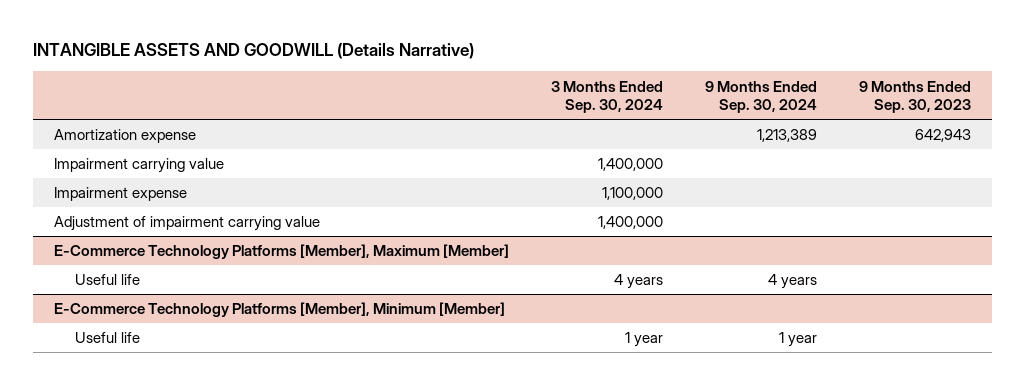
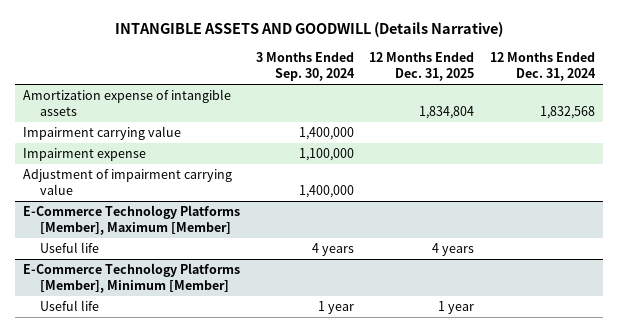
[704,80,817,114] 9 Months Ended Sep. 30, 2024 -> none
[858,80,971,114] 9 Months Ended Sep. 30, 2023 -> none
none -> [369,52,475,82] 12 Months Ended Dec. 31, 2025
none -> [490,52,597,82] 12 Months Ended Dec. 31, 2024
[54,129,197,144] Amortization expense -> [22,89,231,117] Amortization expense of intangible assets

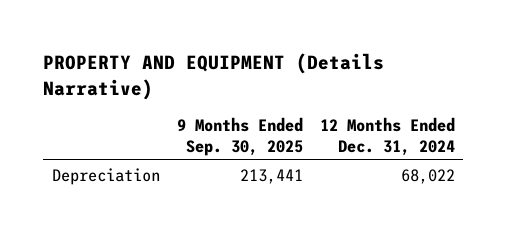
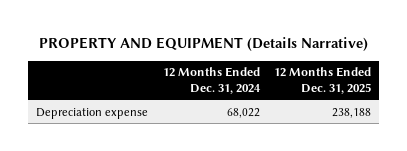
[176,117,303,156] 9 Months Ended Sep. 30, 2025 -> none
none -> [274,67,372,94] 12 Months Ended Dec. 31, 2025
[51,167,160,185] Depreciation -> [35,107,148,119] Depreciation expense

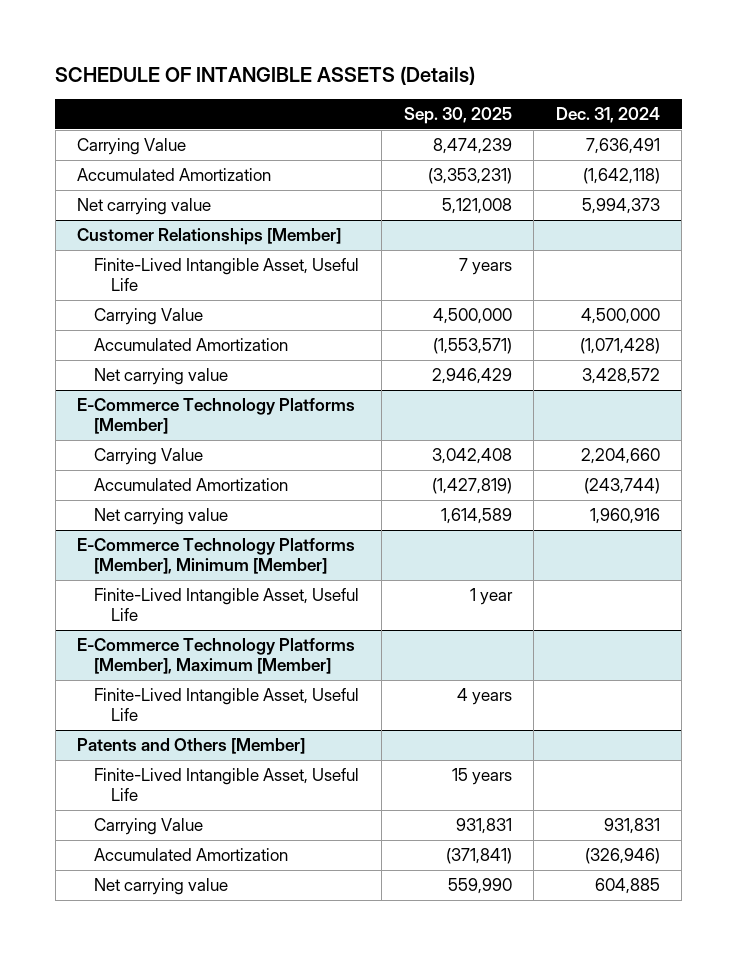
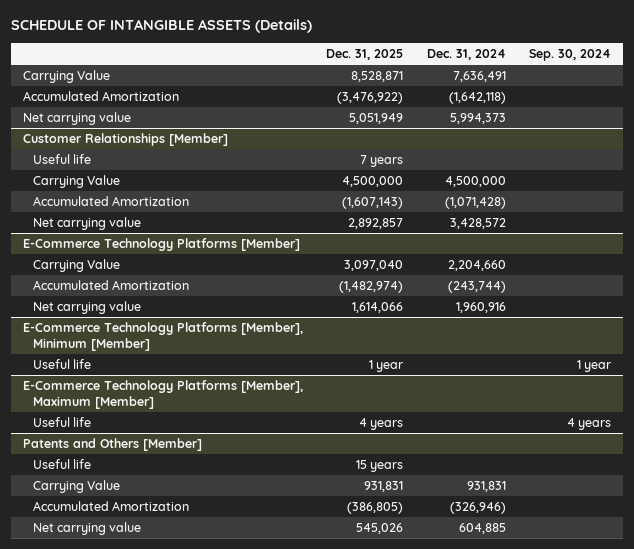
[403,107,512,125] Sep. 30, 2025 -> none
none -> [326,49,404,61] Dec. 31, 2025
none -> [529,49,612,62] Sep. 30, 2024
[94,258,360,292] Finite-Lived Intangible Asset, Useful Life -> [33,154,92,165] Useful life
[94,588,360,622] Finite-Lived Intangible Asset, Useful Life -> [33,359,92,370] Useful life
[94,688,360,722] Finite-Lived Intangible Asset, Useful Life -> [33,417,92,428] Useful life
[94,768,360,802] Finite-Lived Intangible Asset, Useful Life -> [33,459,92,470] Useful life

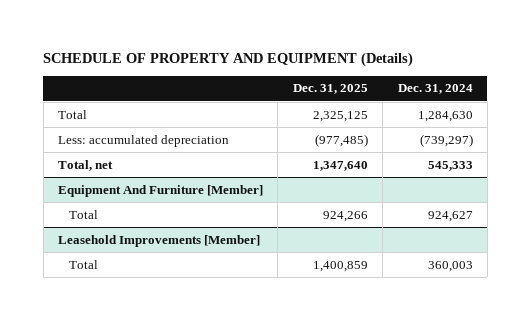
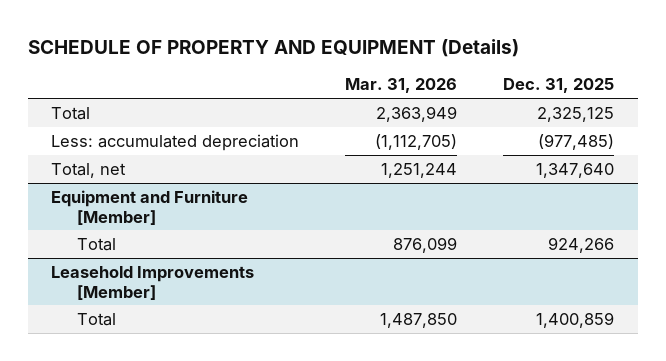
[397,84,473,95] Dec. 31, 2024 -> none
none -> [345,78,458,94] Mar. 31, 2026
[57,184,263,197] Equipment And Furniture [Member] -> [51,189,249,225] Equipment and Furniture [Member]

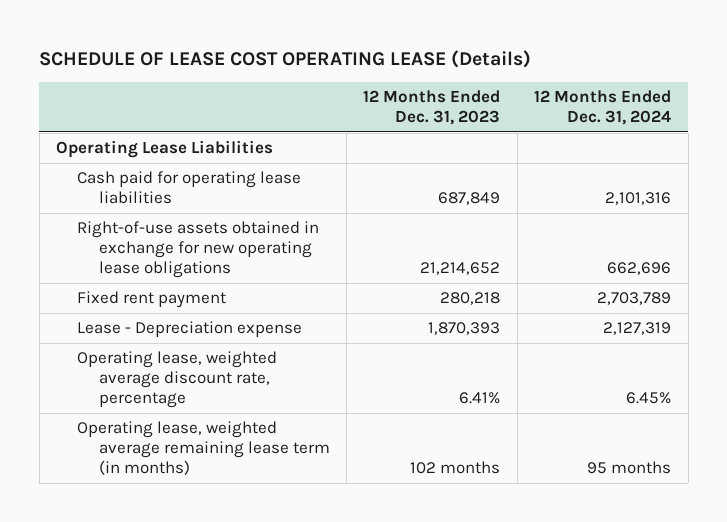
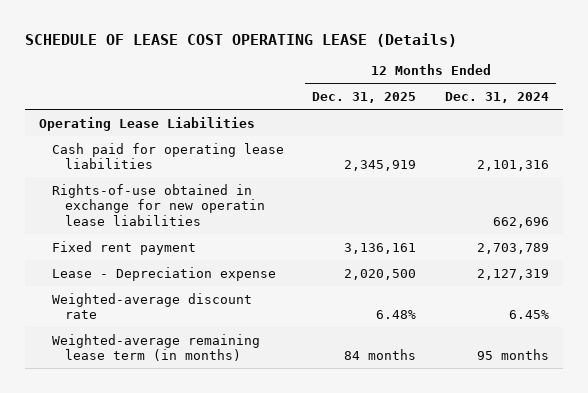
[363,90,501,126] 12 Months Ended Dec. 31, 2023 -> none
none -> [312,91,417,103] Dec. 31, 2025
[77,221,320,278] Right-of-use assets obtained in exchange for new operating lease obligations -> [51,183,265,226] Rights-of-use obtained in exchange for new operatin lease liabilities
[77,351,278,408] Operating lease, weighted average discount rate, percentage -> [51,292,252,320] Weighted-average discount rate
[77,421,330,475] Operating lease, weighted average remaining lease term (in months) -> [51,333,260,362] Weighted-average remaining lease term (in months)

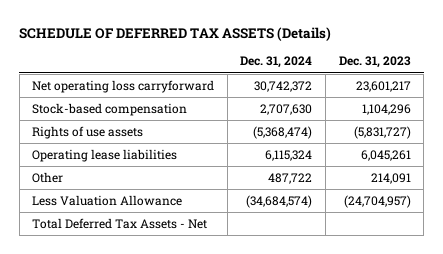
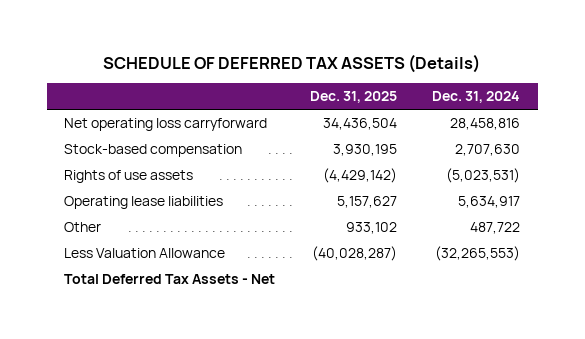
[338,56,411,69] Dec. 31, 2023 -> none
none -> [310,91,398,104] Dec. 31, 2025
[254,80,313,92] 30,742,372 -> [450,118,521,131] 28,458,816
[253,125,313,139] (5,368,474) -> [446,168,521,184] (5,023,531)
[265,149,313,161] 6,115,324 -> [458,196,521,209] 5,634,917
[246,194,313,208] (34,684,574) -> [435,246,521,262] (32,265,553)

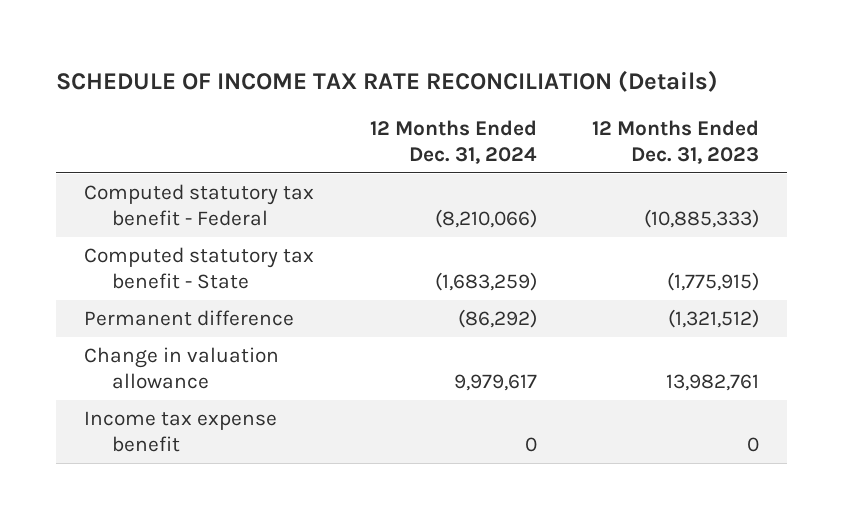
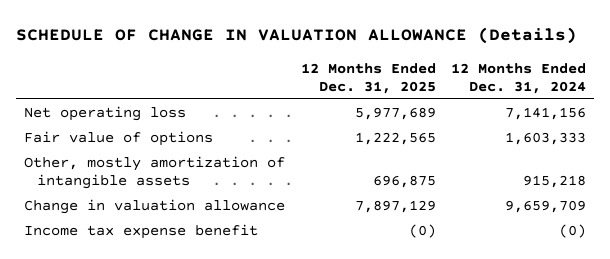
[56,69,719,92] SCHEDULE OF INCOME TAX RATE RECONCILIATION (Details) -> [16,27,578,45] SCHEDULE OF CHANGE IN VALUATION ALLOWANCE (Details)
[592,119,760,164] 12 Months Ended Dec. 31, 2023 -> none
none -> [300,62,436,94] 12 Months Ended Dec. 31, 2025
[84,184,315,227] Computed statutory tax benefit - Federal -> none
[84,247,315,290] Computed statutory tax benefit - State -> none
[84,310,295,327] Permanent difference -> none
none -> [23,106,186,122] Net operating loss
none -> [23,131,213,147] Fair value of options
none -> [23,156,285,190] Other, mostly amortization of intangible assets
[453,374,537,392] 9,979,617 -> [505,200,587,214] 9,659,709
[524,437,537,453] 0 -> [559,224,587,239] (0)

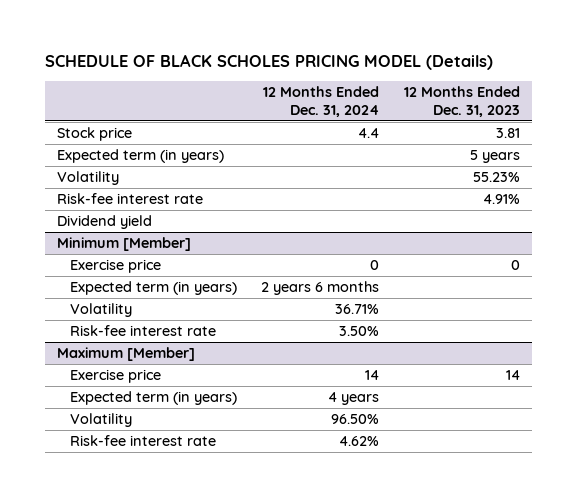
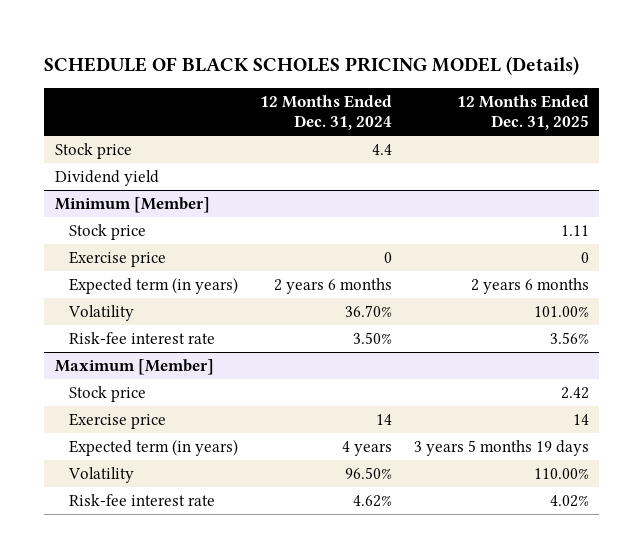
[404,86,521,118] 12 Months Ended Dec. 31, 2023 -> none
none -> [456,94,589,131] 12 Months Ended Dec. 31, 2025
[56,149,224,164] Expected term (in years) -> none
[56,171,119,186] Volatility -> none
[56,193,203,205] Risk-fee interest rate -> none
none -> [69,224,147,241] Stock price
[335,304,380,315] 36.71% -> [345,305,393,318] 36.70%
none -> [69,386,147,403] Stock price

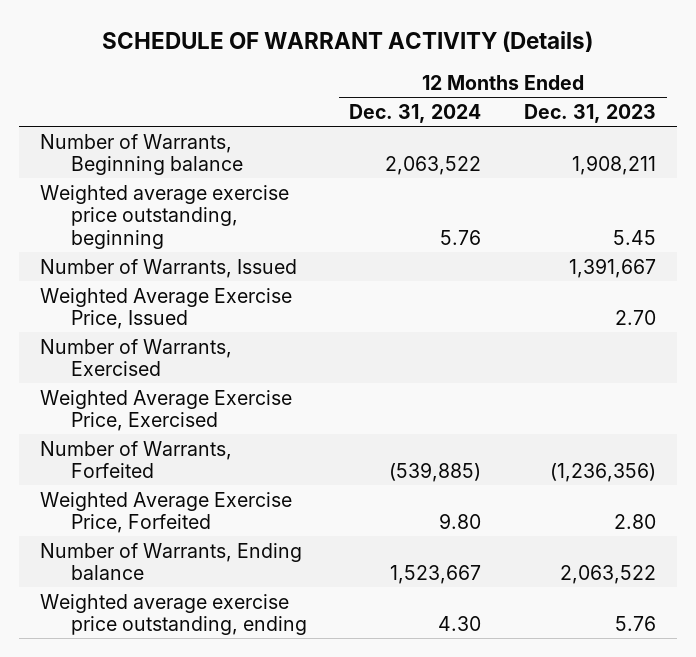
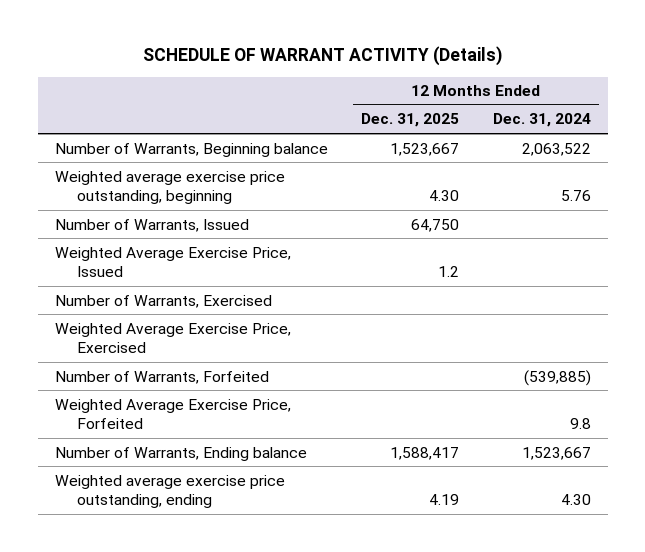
[523,103,656,123] Dec. 31, 2023 -> none
none -> [361,113,460,128] Dec. 31, 2025
[439,513,482,530] 9.80 -> [569,418,591,430] 9.8

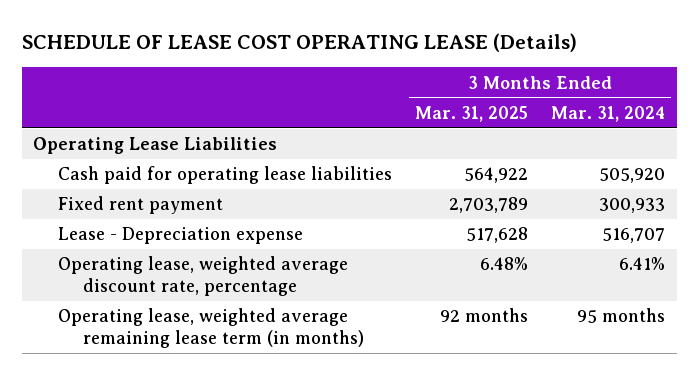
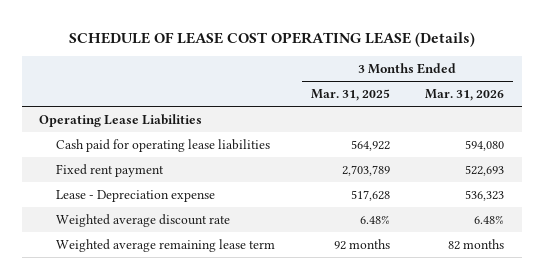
[551,105,666,122] Mar. 31, 2024 -> none
none -> [425,89,505,102] Mar. 31, 2026
[58,256,349,297] Operating lease, weighted average discount rate, percentage -> [56,213,231,227] Weighted average discount rate
[58,308,364,349] Operating lease, weighted average remaining lease term (in months) -> [56,238,276,252] Weighted average remaining lease term

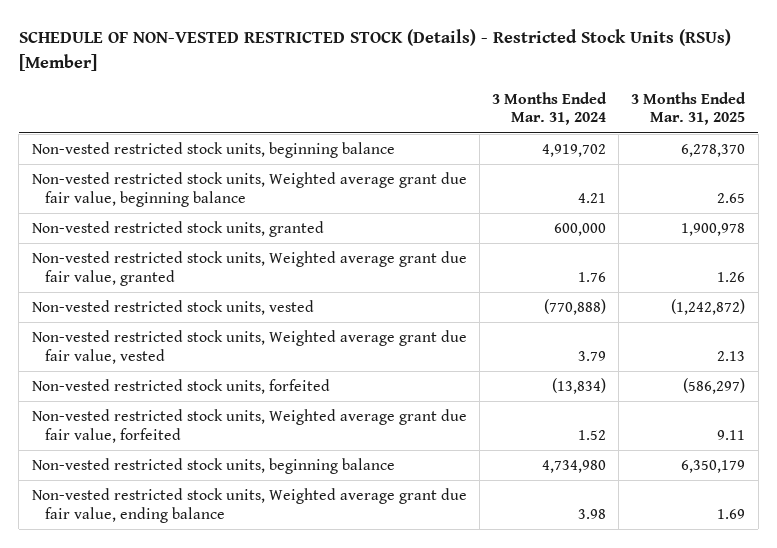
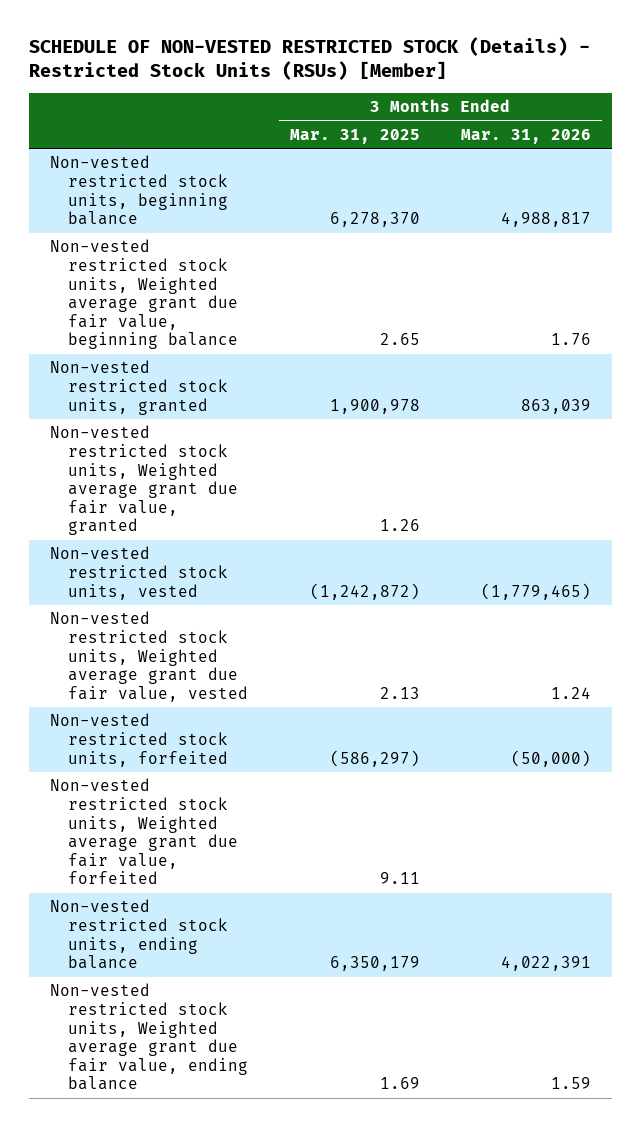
[491,91,607,126] 3 Months Ended Mar. 31, 2024 -> none
none -> [461,128,592,144] Mar. 31, 2026
[31,458,395,475] Non-vested restricted stock units, beginning balance -> [50,899,228,970] Non-vested restricted stock units, ending balance

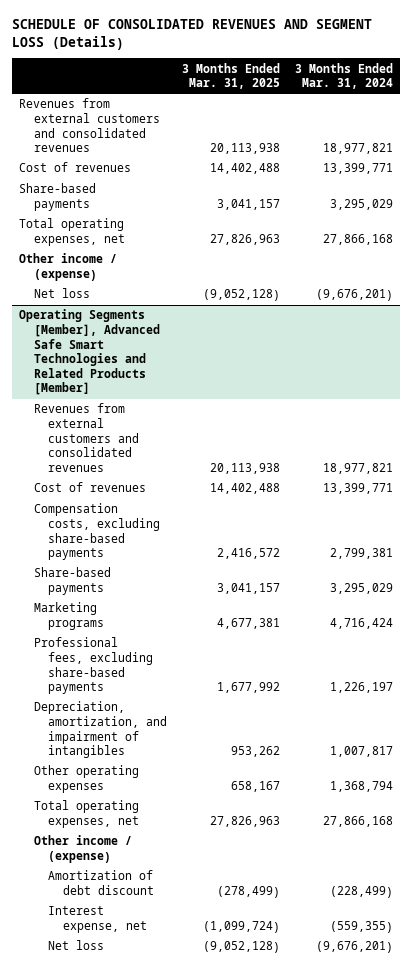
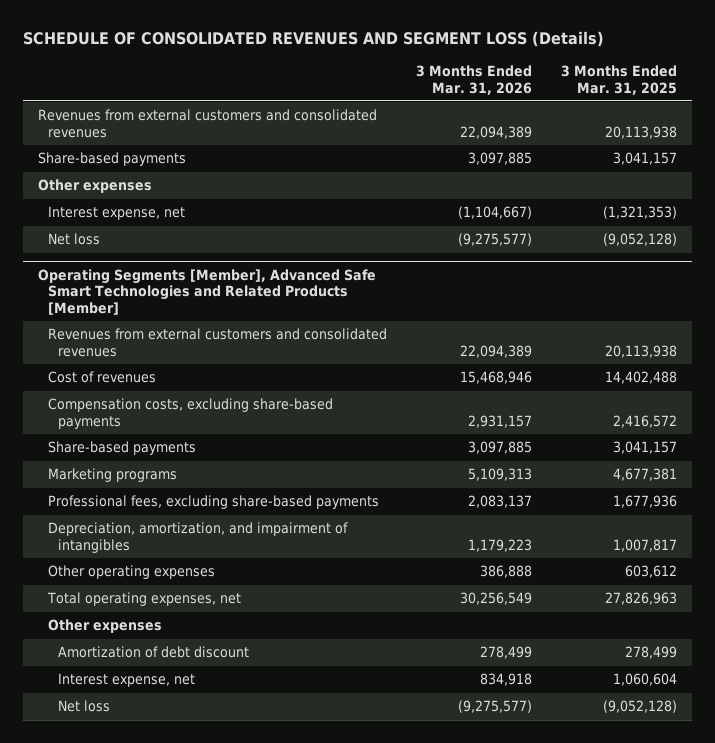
[294,62,393,90] 3 Months Ended Mar. 31, 2024 -> none
none -> [416,64,533,95] 3 Months Ended Mar. 31, 2026
[19,162,132,173] Cost of revenues -> none
[19,218,125,246] Total operating expenses, net -> none
[19,253,118,281] Other income / (expense) -> [37,179,152,194] Other expenses
none -> [48,206,186,221] Interest expense, net
[216,682,280,694] 1,677,992 -> [613,495,678,509] 1,677,936
[230,746,280,758] 953,262 -> [613,538,678,552] 1,007,817
[230,780,280,792] 658,167 -> [625,565,678,579] 603,612
[33,835,132,863] Other income / (expense) -> [48,619,163,634] Other expenses
[216,885,280,898] (278,499) -> [625,646,678,660] 278,499
[202,920,280,933] (1,099,724) -> [613,673,678,687] 1,060,604

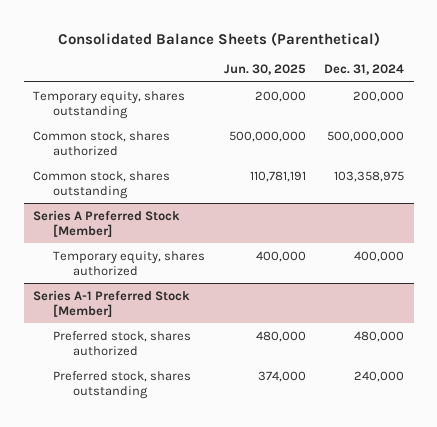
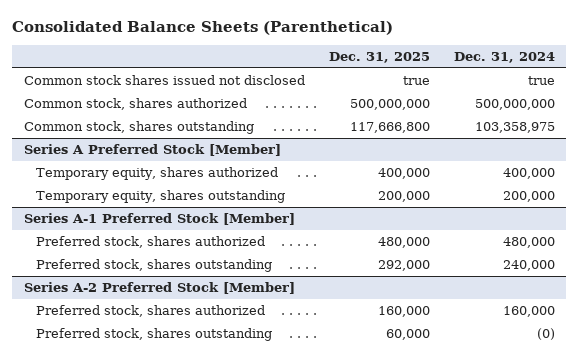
[223,64,306,76] Jun. 30, 2025 -> none
none -> [328,51,430,63] Dec. 31, 2025
[33,90,186,119] Temporary equity, shares outstanding -> none
none -> [23,75,305,86] Common stock shares issued not disclosed
none -> [35,190,285,204] Temporary equity, shares outstanding
none -> [23,282,295,295] Series A-2 Preferred Stock [Member]
none -> [35,305,265,318] Preferred stock, shares authorized
none -> [35,328,272,342] Preferred stock, shares outstanding

